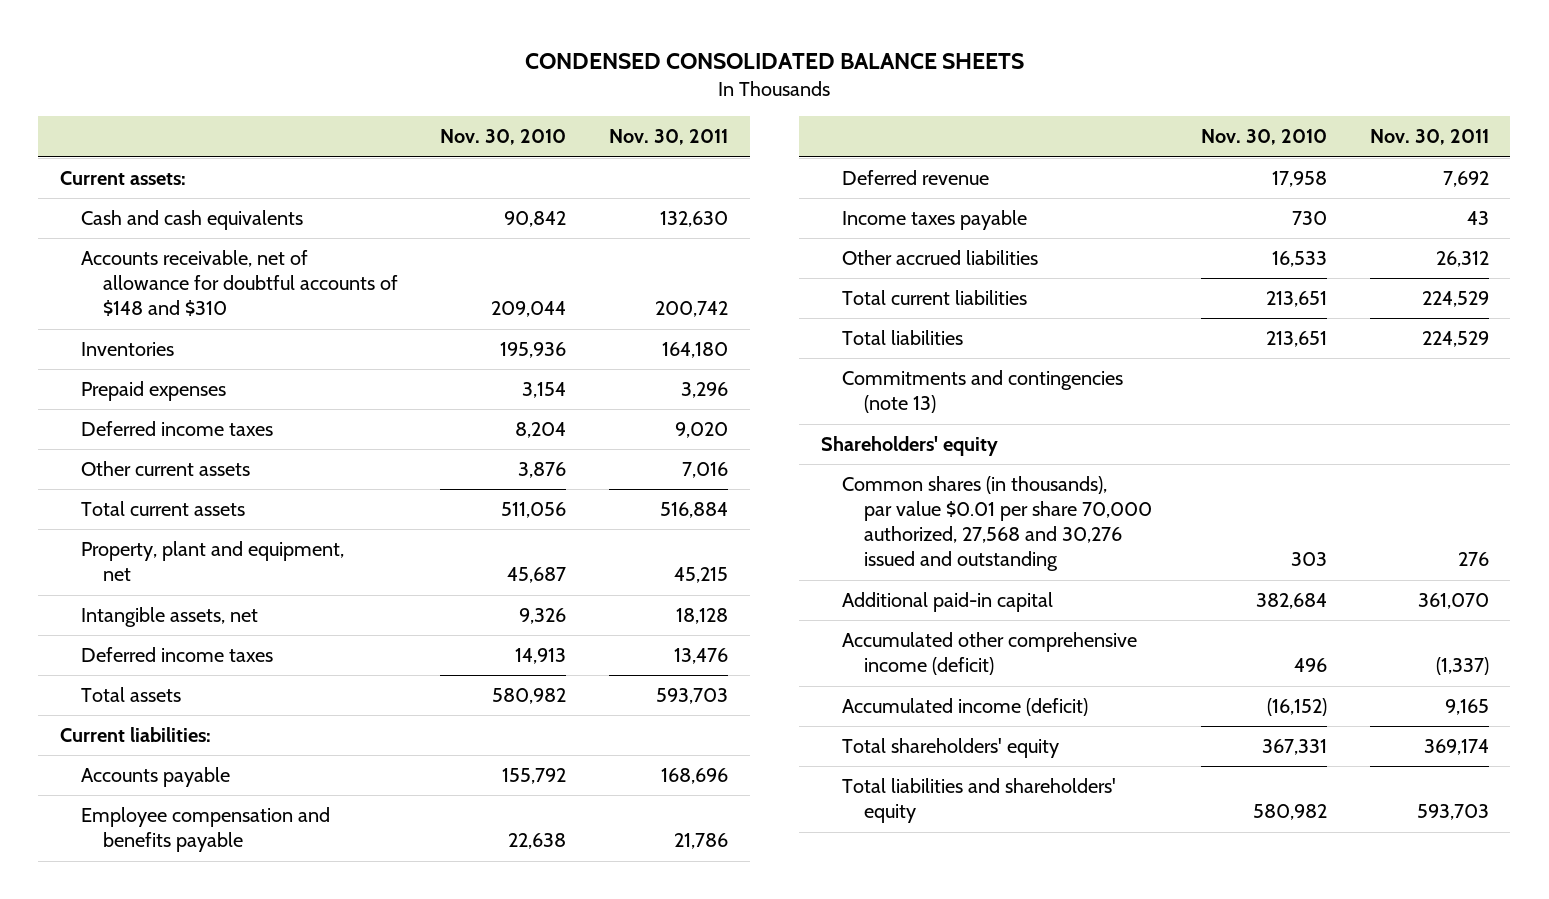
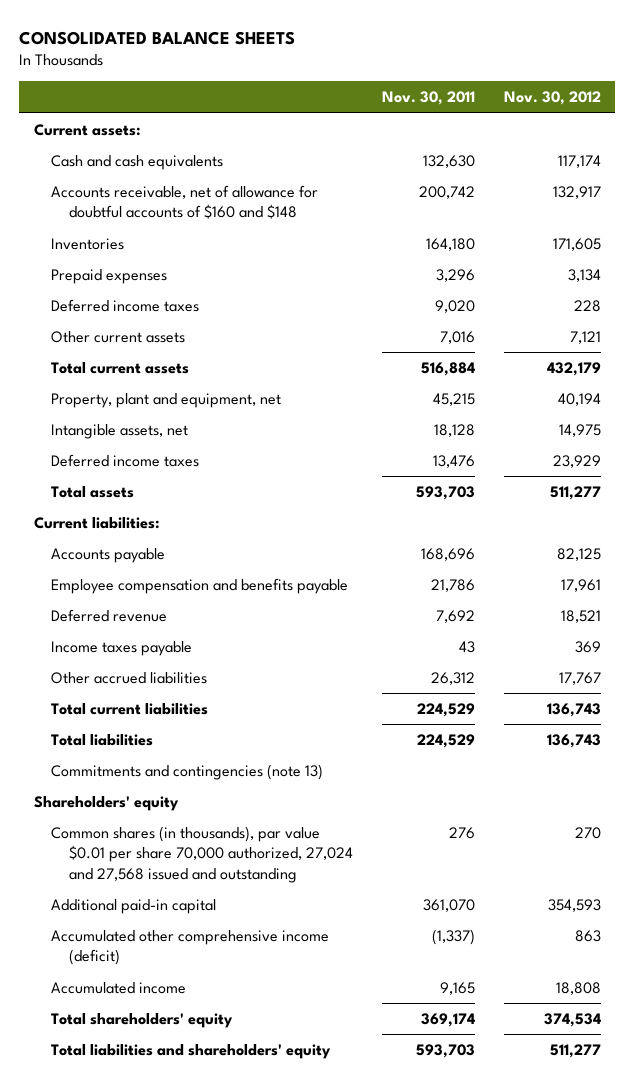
[525,53,1025,70] CONDENSED CONSOLIDATED BALANCE SHEETS -> [19,31,296,46] CONSOLIDATED BALANCE SHEETS
[440,129,567,146] Nov. 30, 2010 -> none
none -> [503,91,601,106] Nov. 30, 2012
[81,250,398,317] Accounts receivable, net of allowance for doubtful accounts of $148 and $310 -> [51,184,319,220] Accounts receivable, net of allowance for doubtful accounts of $160 and $148
[842,476,1152,572] Common shares (in thousands), par value $0.01 per share 70,000 authorized, 27,568 and 30,276 issued and outstanding -> [51,825,353,883] Common shares (in thousands), par value $0.01 per share 70,000 authorized, 27,024 and 27,568 issued and outstanding
[842,698,1089,717] Accumulated income (deficit) -> [51,981,187,994] Accumulated income

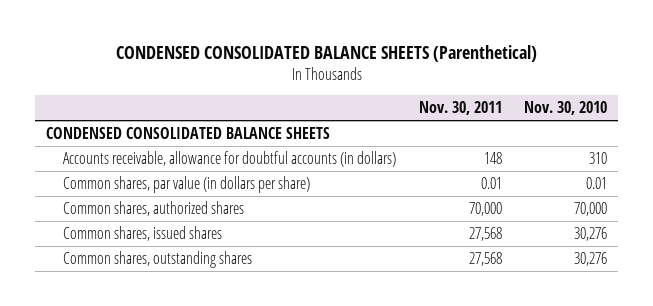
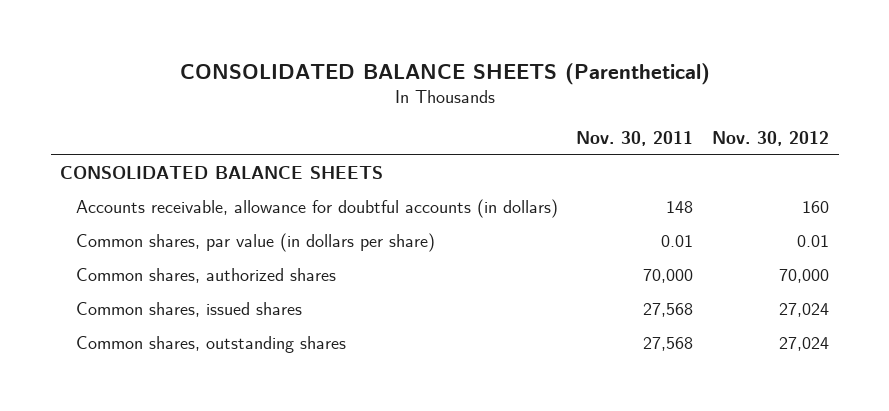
[115,45,537,63] CONDENSED CONSOLIDATED BALANCE SHEETS (Parenthetical) -> [179,62,710,85] CONSOLIDATED BALANCE SHEETS (Parenthetical)
[523,101,607,116] Nov. 30, 2010 -> none
none -> [712,131,830,147] Nov. 30, 2012
[46,126,331,139] CONDENSED CONSOLIDATED BALANCE SHEETS -> [60,166,384,180] CONSOLIDATED BALANCE SHEETS

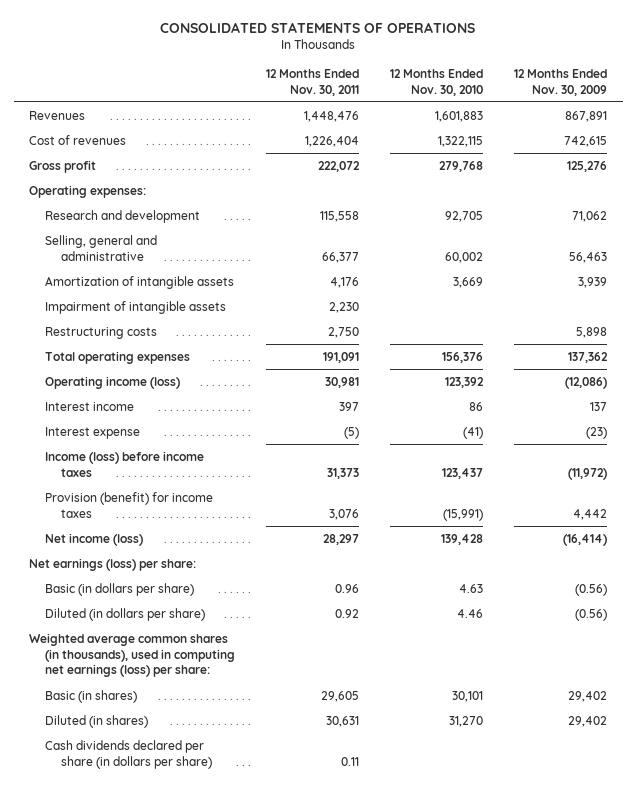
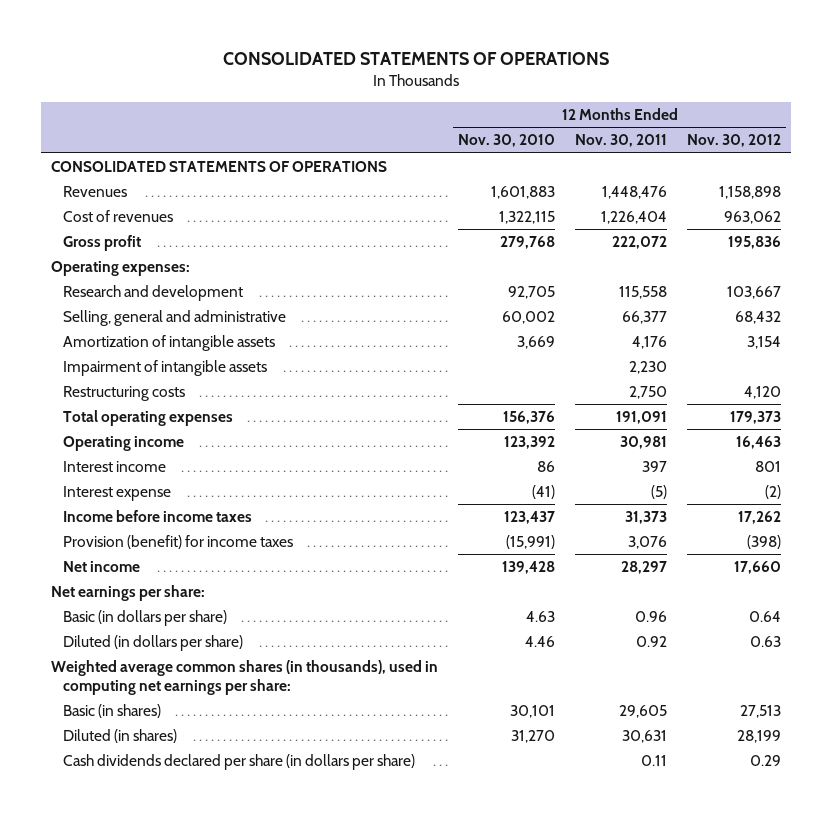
[514,68,608,96] 12 Months Ended Nov. 30, 2009 -> none
none -> [687,134,782,148] Nov. 30, 2012
none -> [51,161,388,173] CONSOLIDATED STATEMENTS OF OPERATIONS
[45,375,181,389] Operating income (loss) -> [62,436,184,452] Operating income
[45,450,205,477] Income (loss) before income taxes -> [62,510,252,523] Income before income taxes
[45,532,144,546] Net income (loss) -> [62,561,140,573] Net income
[29,557,197,571] Net earnings (loss) per share: -> [51,585,206,602] Net earnings per share:
[29,632,236,678] Weighted average common shares (in thousands), used in computing net earnings (loss) per share: -> [51,660,439,695] Weighted average common shares (in thousands), used in computing net earnings per share:

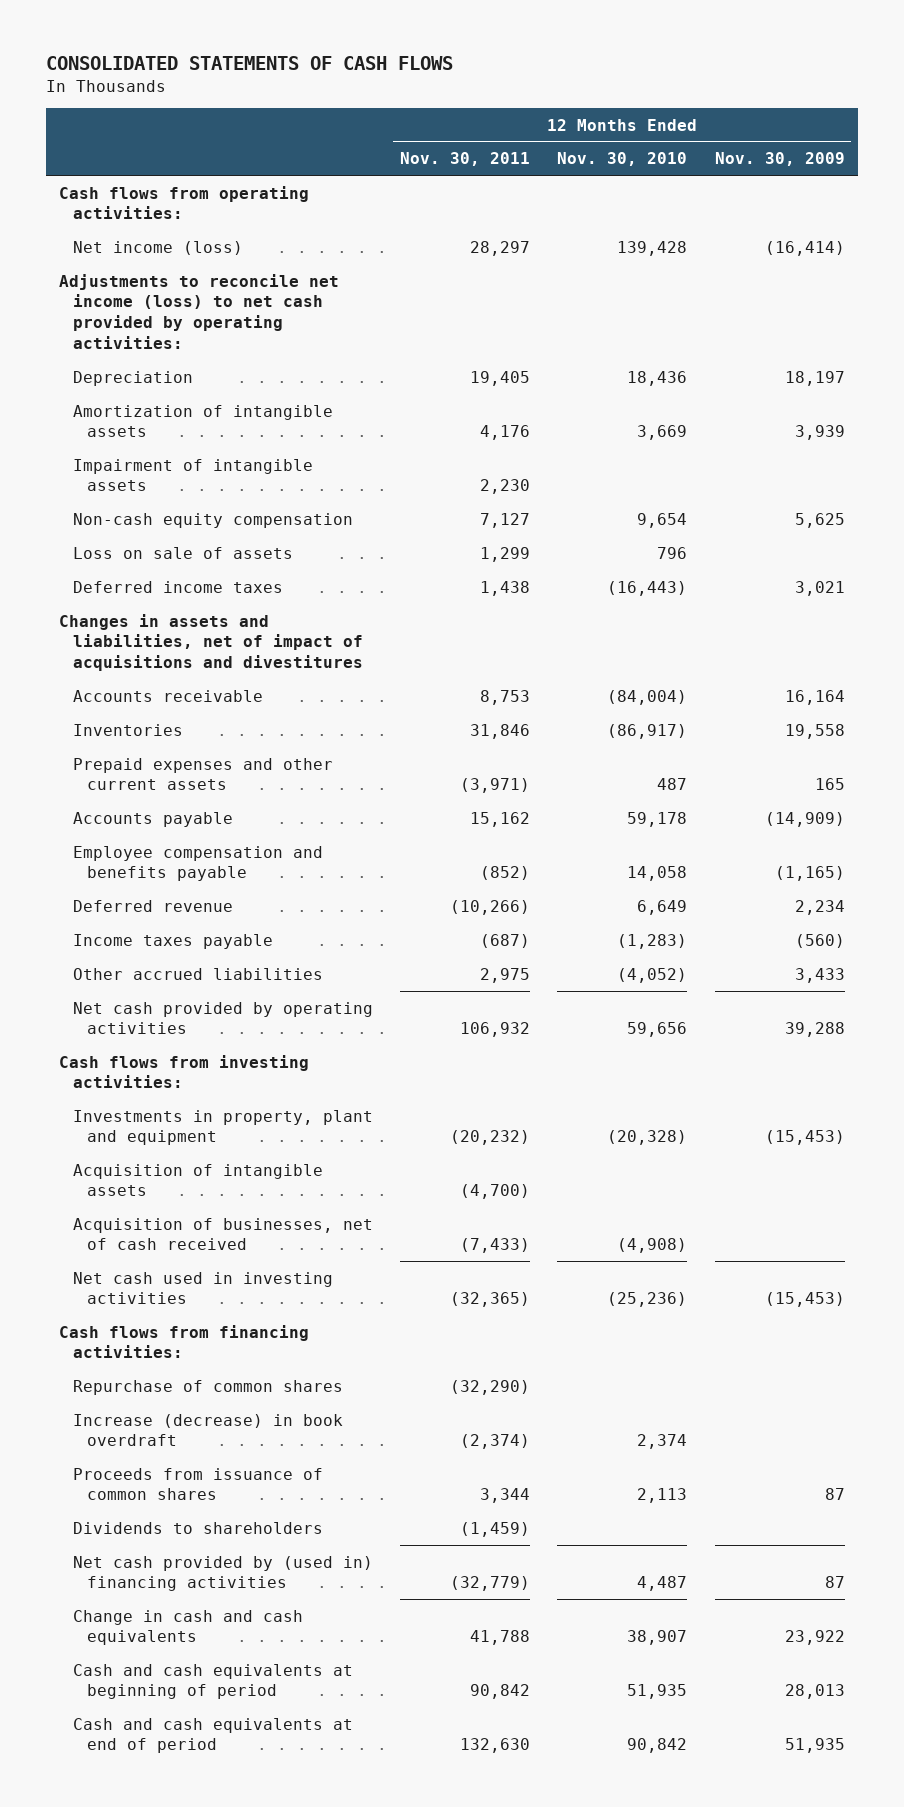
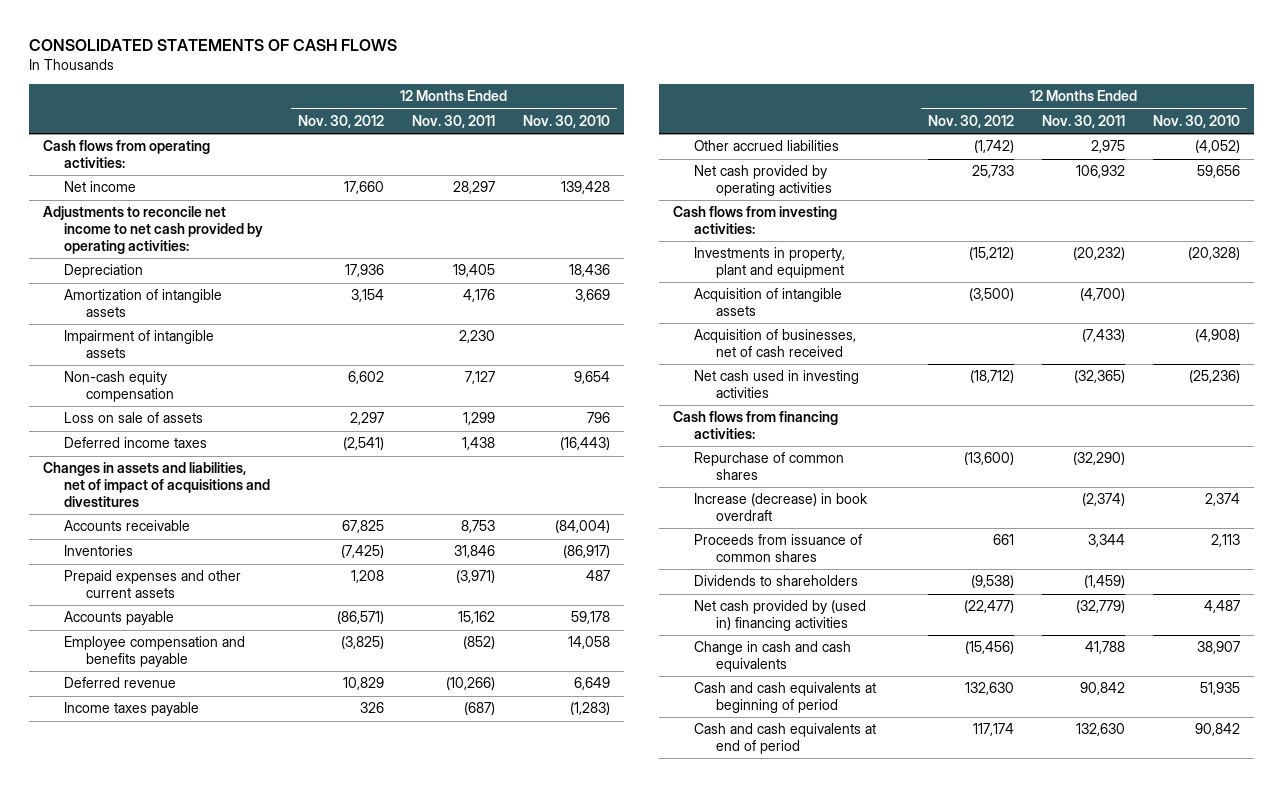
[714,152,845,167] Nov. 30, 2009 -> none
none -> [298,115,385,129] Nov. 30, 2012
[72,240,243,255] Net income (loss) -> [64,181,137,193] Net income
[59,273,340,349] Adjustments to reconcile net income (loss) to net cash provided by operating activities: -> [42,206,264,255] Adjustments to reconcile net income to net cash provided by operating activities:

